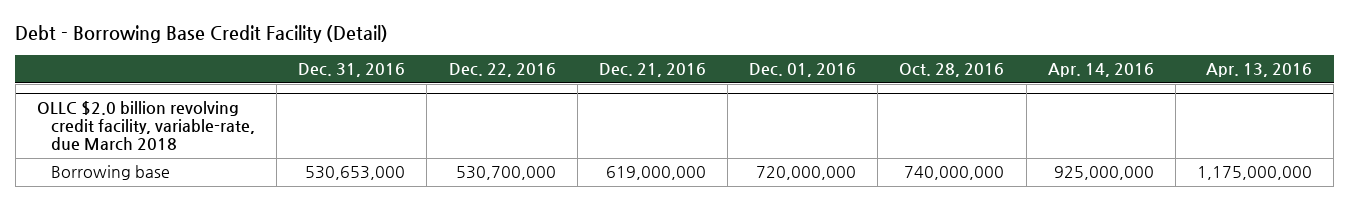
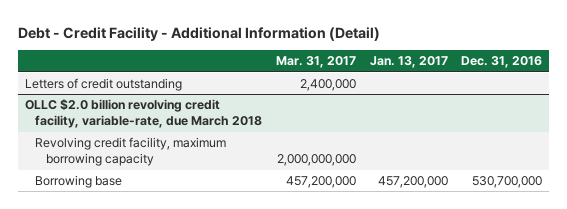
[15,25,389,44] Debt - Borrowing Base Credit Facility (Detail) -> [17,26,380,41] Debt - Credit Facility - Additional Information (Detail)
[448,63,556,78] Dec. 22, 2016 -> none
[598,63,706,78] Dec. 21, 2016 -> none
[749,63,857,78] Dec. 01, 2016 -> none
[899,63,1005,78] Oct. 28, 2016 -> none
[1047,63,1154,78] Apr. 14, 2016 -> none
[1205,63,1312,78] Apr. 13, 2016 -> none
none -> [276,56,357,69] Mar. 31, 2017
none -> [369,56,448,69] Jan. 13, 2017
none -> [24,78,182,92] Letters of credit outstanding
none -> [35,137,227,167] Revolving credit facility, maximum borrowing capacity
[305,166,406,181] 530,653,000 -> [472,176,543,189] 530,700,000

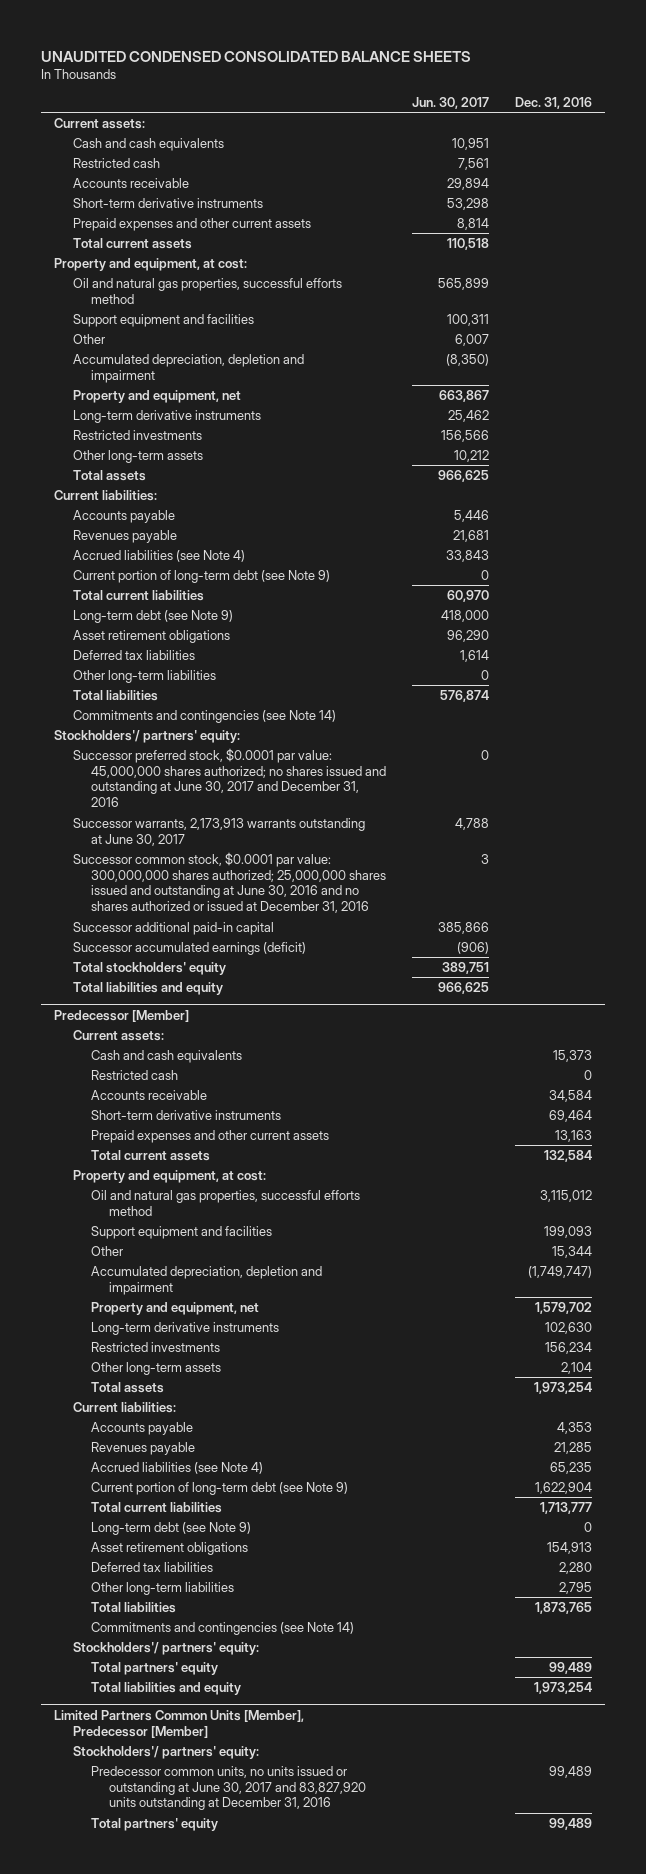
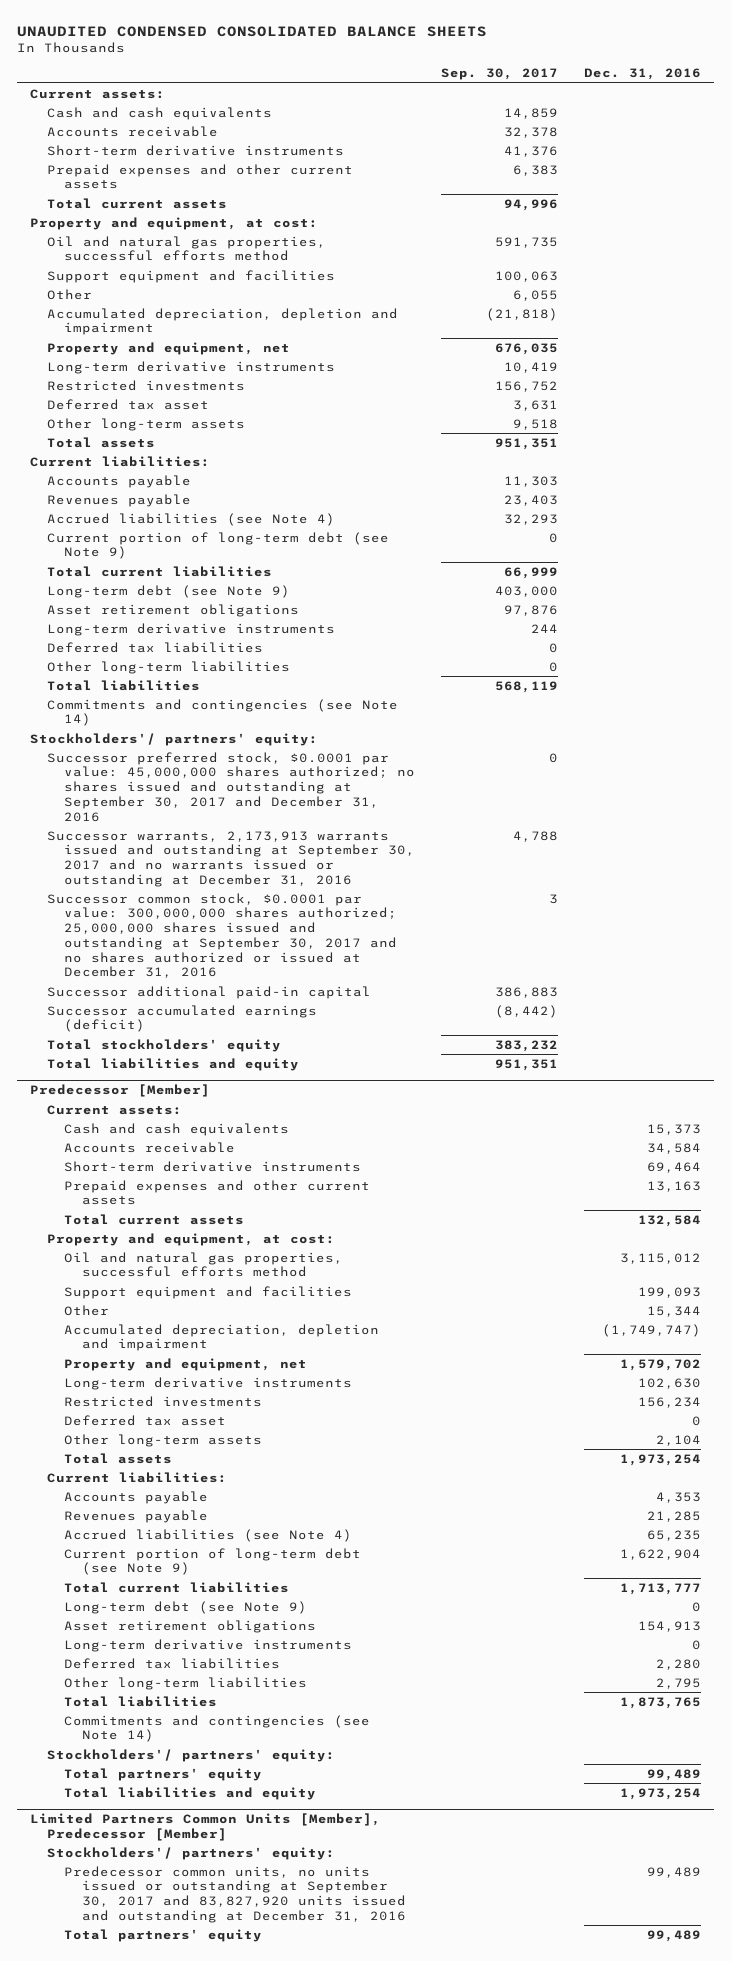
[411,96,489,109] Jun. 30, 2017 -> none
none -> [441,68,559,81] Sep. 30, 2017
[72,157,160,168] Restricted cash -> none
none -> [47,398,210,410] Deferred tax asset
none -> [47,622,336,636] Long-term derivative instruments
[72,747,386,808] Successor preferred stock, $0.0001 par value: 45,000,000 shares authorized; no shares issued and outstanding at June 30, 2017 and December 31, 2016 -> [47,751,416,822] Successor preferred stock, $0.0001 par value: 45,000,000 shares authorized; no shares issued and outstanding at September 30, 2017 and December 31, 2016
[72,817,365,846] Successor warrants, 2,173,913 warrants outstanding at June 30, 2017 -> [47,830,416,887] Successor warrants, 2,173,913 warrants issued and outstanding at September 30, 2017 and no warrants issued or outstanding at December 31, 2016
[72,851,386,914] Successor common stock, $0.0001 par value: 300,000,000 shares authorized; 25,000,000 shares issued and outstanding at June 30, 2016 and no shares authorized or issued at December 31, 2016 -> [47,892,398,979] Successor common stock, $0.0001 par value: 300,000,000 shares authorized; 25,000,000 shares issued and outstanding at September 30, 2017 and no shares authorized or issued at December 31, 2016
[90,1069,178,1080] Restricted cash -> none
none -> [64,1414,227,1426] Deferred tax asset
none -> [64,1638,353,1652] Long-term derivative instruments
[90,1765,367,1811] Predecessor common units, no units issued or outstanding at June 30, 2017 and 83,827,920 units outstanding at December 31, 2016 -> [64,1865,406,1923] Predecessor common units, no units issued or outstanding at September 30, 2017 and 83,827,920 units issued and outstanding at December 31, 2016

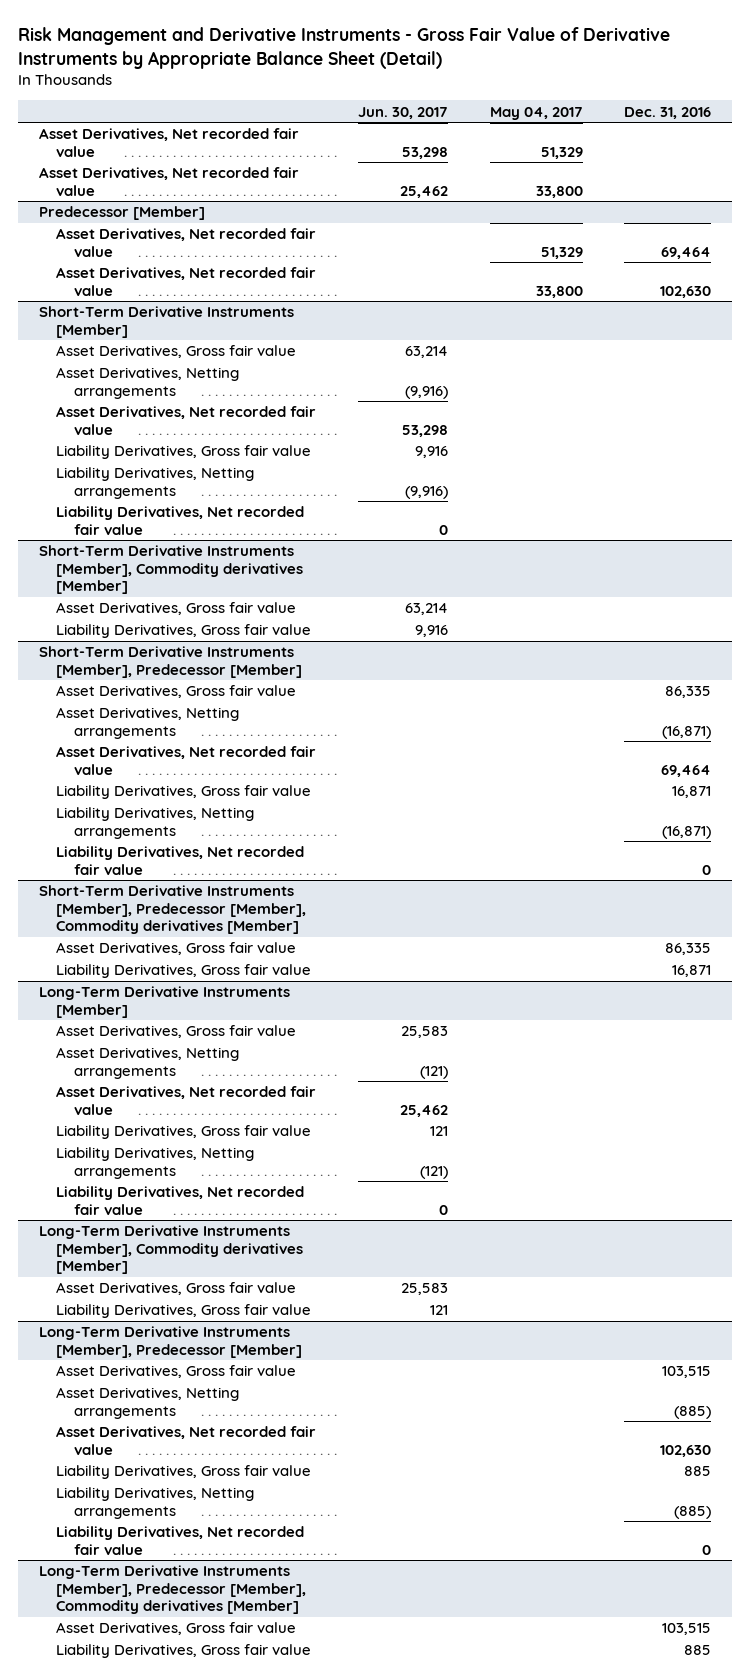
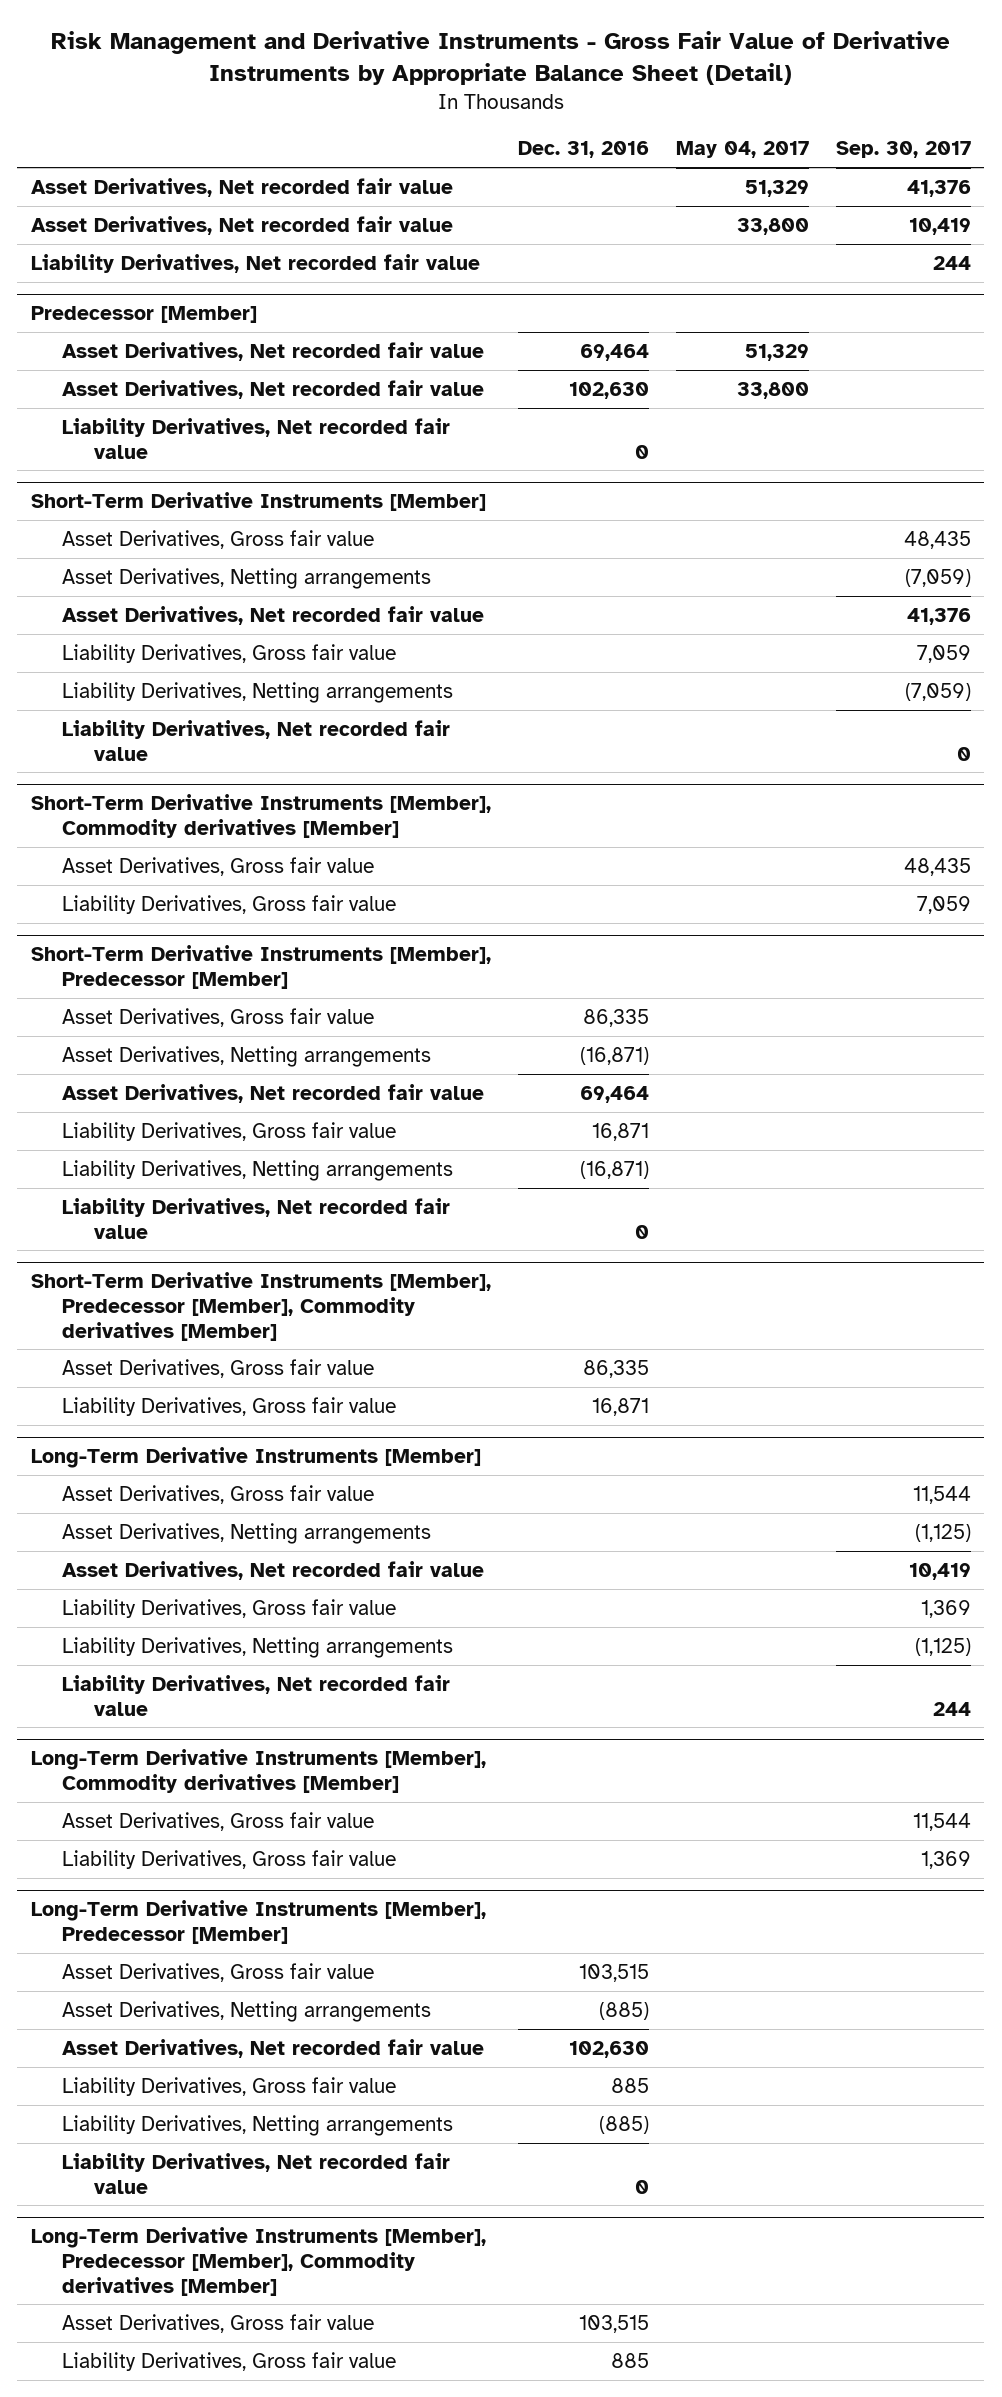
[357,106,448,119] Jun. 30, 2017 -> none
none -> [835,141,971,159] Sep. 30, 2017
none -> [30,253,480,273] Liability Derivatives, Net recorded fair value
none -> [62,417,451,459] Liability Derivatives, Net recorded fair value

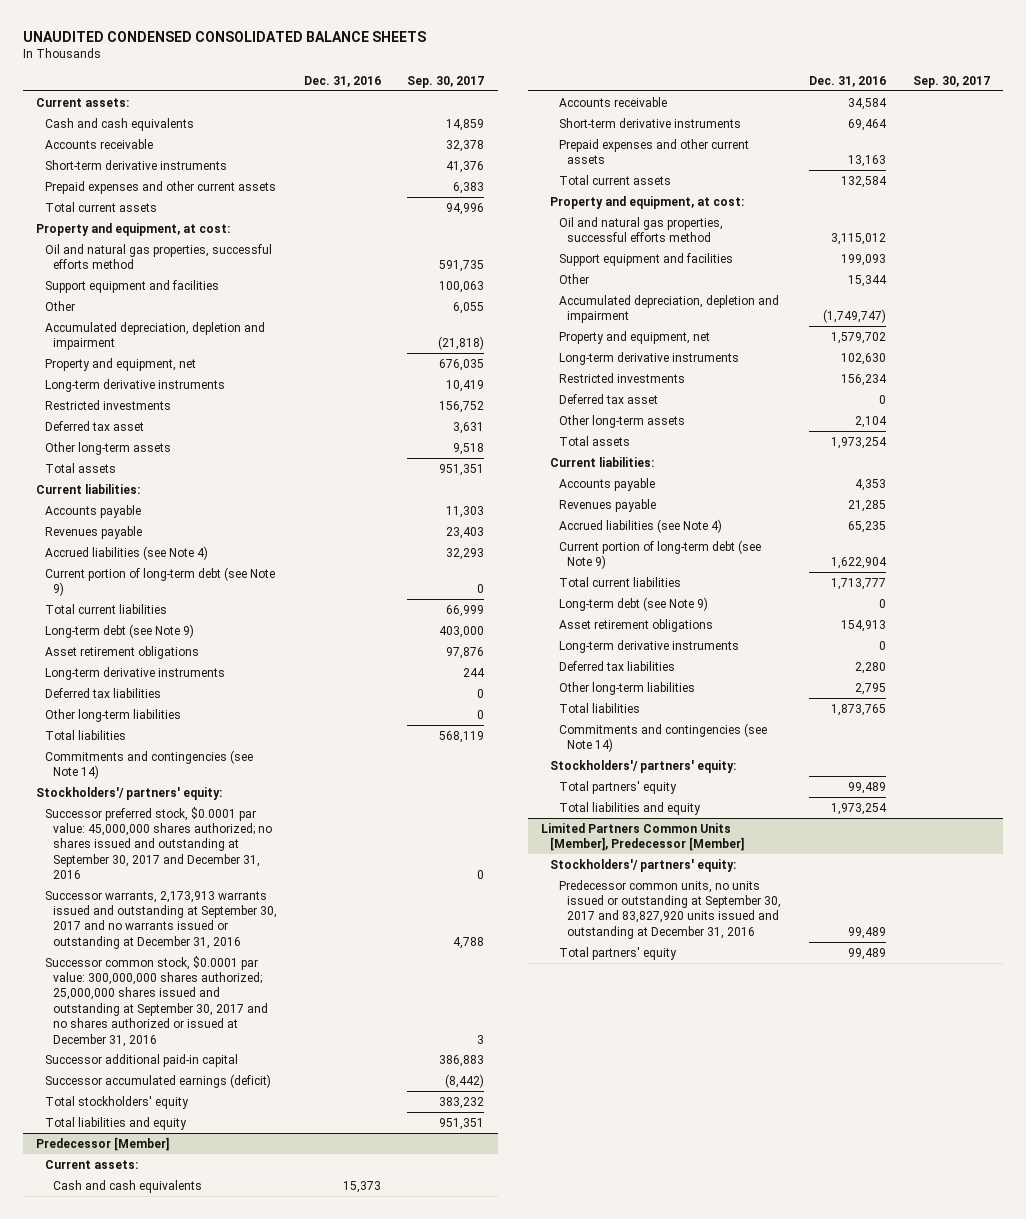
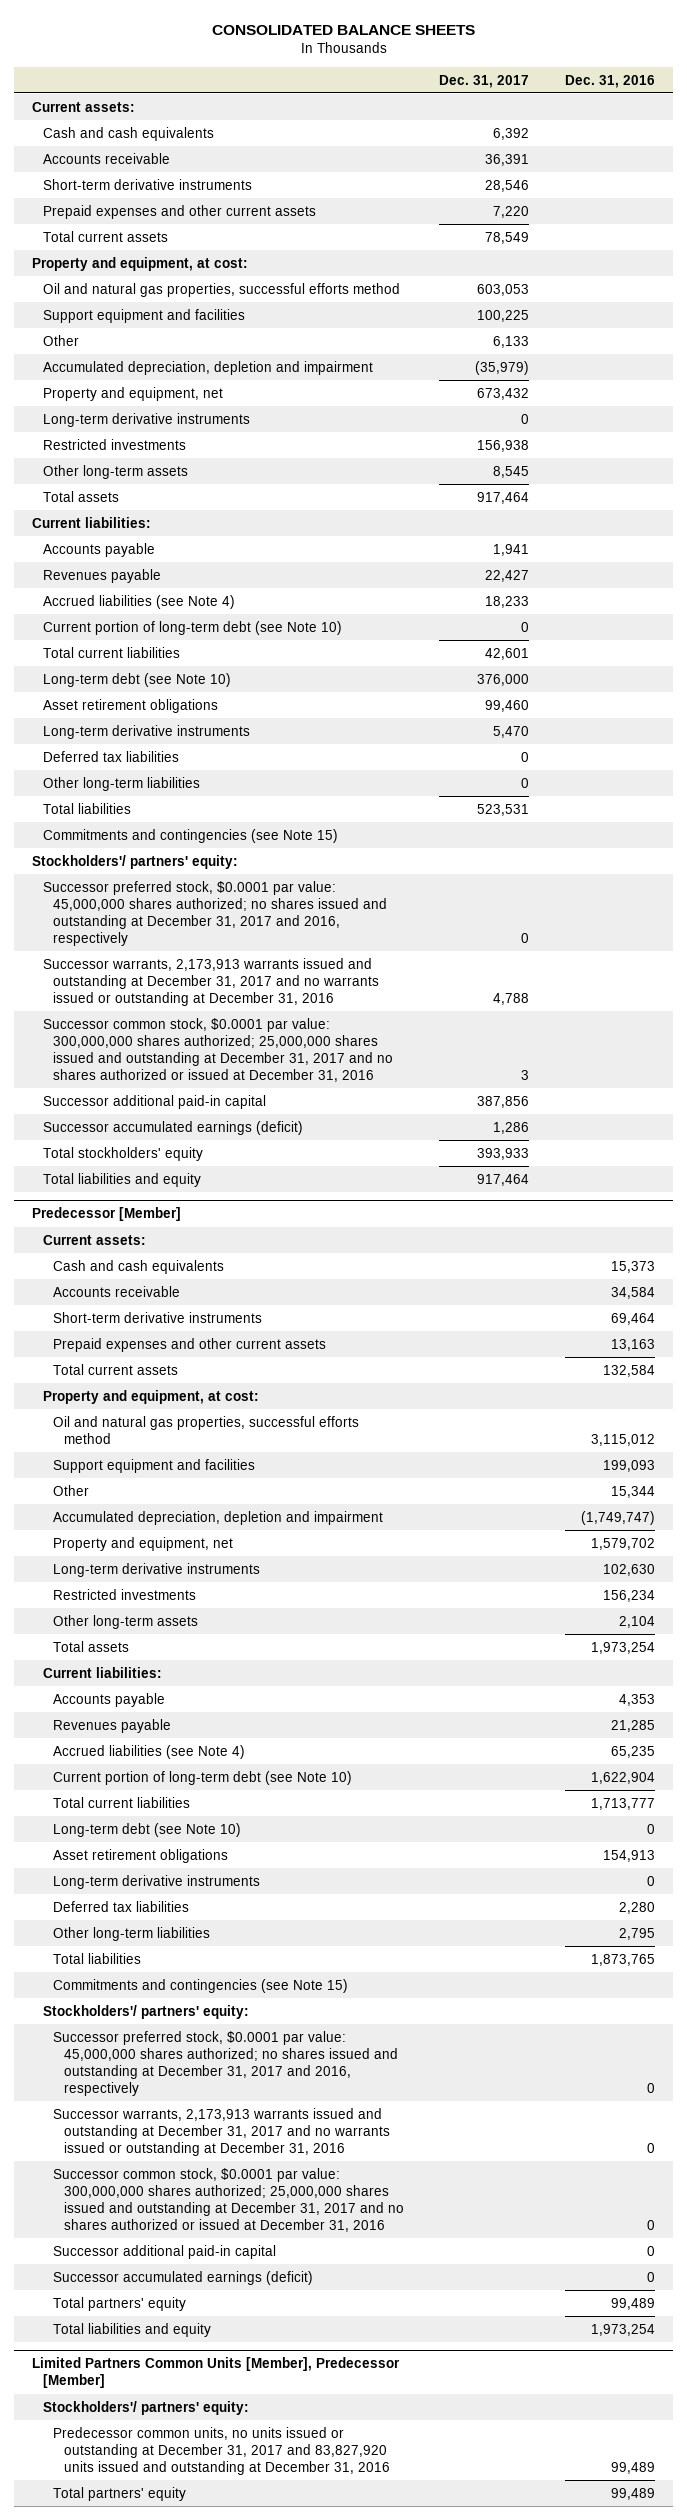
[22,30,426,42] UNAUDITED CONDENSED CONSOLIDATED BALANCE SHEETS -> [211,25,475,36] CONSOLIDATED BALANCE SHEETS
[407,75,485,88] Sep. 30, 2017 -> none
none -> [439,74,530,88] Dec. 31, 2017
[44,420,144,431] Deferred tax asset -> none
[44,566,275,596] Current portion of long-term debt (see Note 9) -> [42,620,342,635] Current portion of long-term debt (see Note 10)
[44,623,194,638] Long-term debt (see Note 9) -> [42,672,231,687] Long-term debt (see Note 10)
[44,749,253,779] Commitments and contingencies (see Note 14) -> [42,828,338,843] Commitments and contingencies (see Note 15)
[44,806,273,880] Successor preferred stock, $0.0001 par value: 45,000,000 shares authorized; no shares issued and outstanding at September 30, 2017 and December 31, 2016 -> [42,880,388,947] Successor preferred stock, $0.0001 par value: 45,000,000 shares authorized; no shares issued and outstanding at December 31, 2017 and 2016, respectively
[44,890,278,949] Successor warrants, 2,173,913 warrants issued and outstanding at September 30, 2017 and no warrants issued or outstanding at December 31, 2016 -> [42,957,380,1006] Successor warrants, 2,173,913 warrants issued and outstanding at December 31, 2017 and no warrants issued or outstanding at December 31, 2016
[44,955,269,1047] Successor common stock, $0.0001 par value: 300,000,000 shares authorized; 25,000,000 shares issued and outstanding at September 30, 2017 and no shares authorized or issued at December 31, 2016 -> [42,1017,394,1083] Successor common stock, $0.0001 par value: 300,000,000 shares authorized; 25,000,000 shares issued and outstanding at December 31, 2017 and no shares authorized or issued at December 31, 2016
[558,393,658,404] Deferred tax asset -> none
[558,539,761,569] Current portion of long-term debt (see Note 9) -> [53,1770,353,1785] Current portion of long-term debt (see Note 10)
[558,596,708,611] Long-term debt (see Note 9) -> [53,1822,242,1837] Long-term debt (see Note 10)
[558,722,767,752] Commitments and contingencies (see Note 14) -> [53,1978,349,1993] Commitments and contingencies (see Note 15)
none -> [53,2030,398,2097] Successor preferred stock, $0.0001 par value: 45,000,000 shares authorized; no shares issued and outstanding at December 31, 2017 and 2016, respectively
none -> [53,2107,390,2156] Successor warrants, 2,173,913 warrants issued and outstanding at December 31, 2017 and no warrants issued or outstanding at December 31, 2016
none -> [53,2167,404,2233] Successor common stock, $0.0001 par value: 300,000,000 shares authorized; 25,000,000 shares issued and outstanding at December 31, 2017 and no shares authorized or issued at December 31, 2016
none -> [53,2244,277,2259] Successor additional paid-in capital
none -> [53,2270,314,2285] Successor accumulated earnings (deficit)
[558,879,782,939] Predecessor common units, no units issued or outstanding at September 30, 2017 and 83,827,920 units issued and outstanding at December 31, 2016 -> [53,2426,390,2475] Predecessor common units, no units issued or outstanding at December 31, 2017 and 83,827,920 units issued and outstanding at December 31, 2016

